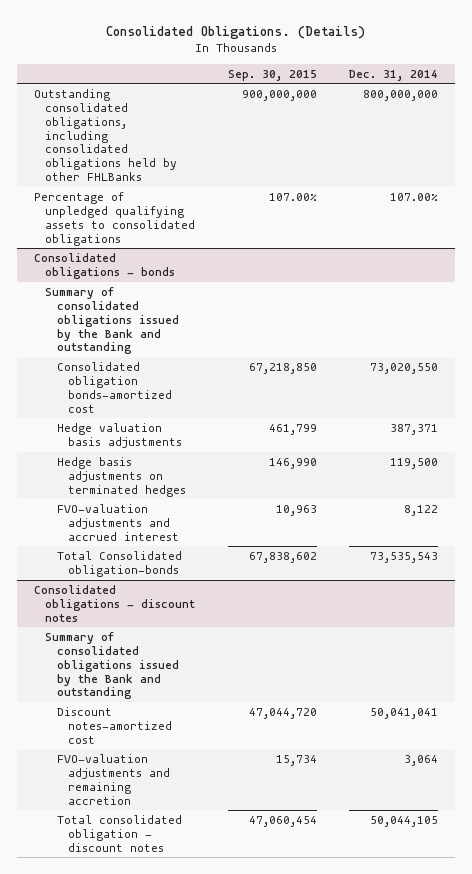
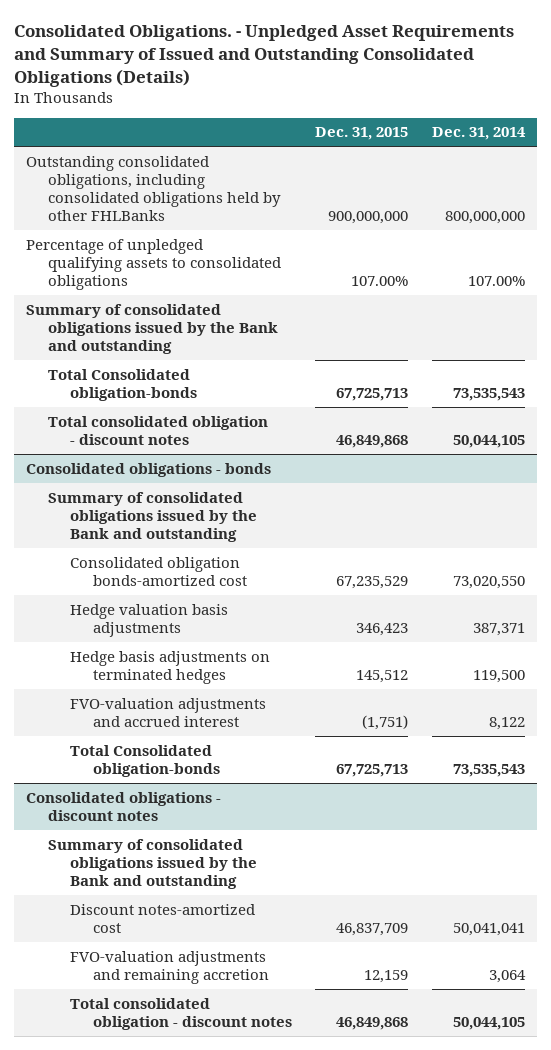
[106,25,366,39] Consolidated Obligations. (Details) -> [13,24,514,87] Consolidated Obligations. - Unpledged Asset Requirements and Summary of Issued and Outstanding Consolidated Obligations (Details)
[227,69,317,81] Sep. 30, 2015 -> none
none -> [315,127,409,141] Dec. 31, 2015
none -> [25,303,279,354] Summary of consolidated obligations issued by the Bank and outstanding
none -> [48,368,198,401] Total Consolidated obligation-bonds
none -> [48,415,269,445] Total consolidated obligation - discount notes

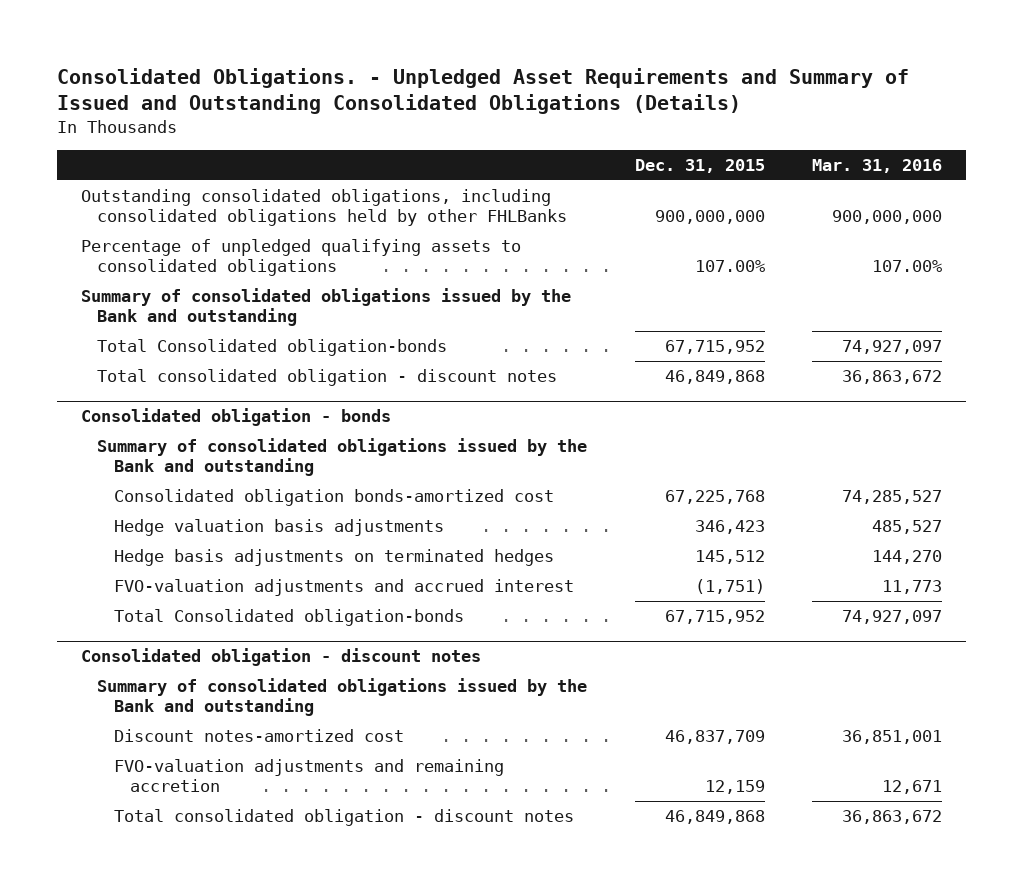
[432,127,527,141] Dec. 31, 2014 -> none
none -> [812,158,943,173] Mar. 31, 2016
[336,387,409,401] 67,725,713 -> [664,340,765,355] 67,715,952
[25,462,271,477] Consolidated obligations - bonds -> [81,408,392,427] Consolidated obligation - bonds
[336,575,409,589] 67,235,529 -> [664,490,765,505] 67,225,768
[336,763,409,777] 67,725,713 -> [664,610,765,625] 67,715,952
[25,791,221,821] Consolidated obligations - discount notes -> [81,648,482,667] Consolidated obligation - discount notes

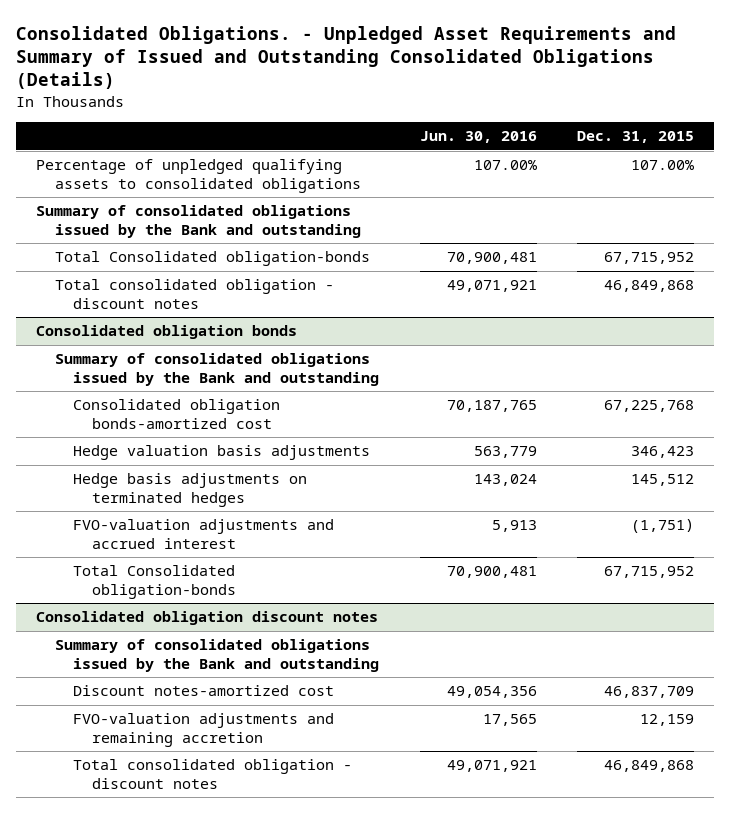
[812,158,943,173] Mar. 31, 2016 -> none
none -> [419,131,537,144] Jun. 30, 2016
[81,189,568,227] Outstanding consolidated obligations, including consolidated obligations held by other FHLBanks -> none
[81,408,392,427] Consolidated obligation - bonds -> [36,325,298,340] Consolidated obligation bonds
[81,648,482,667] Consolidated obligation - discount notes -> [36,611,379,626] Consolidated obligation discount notes

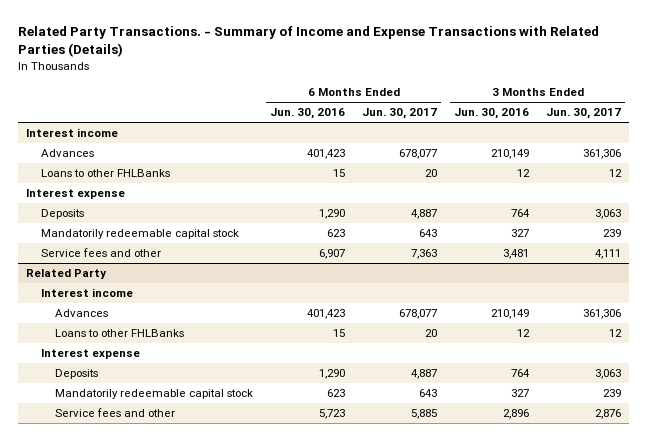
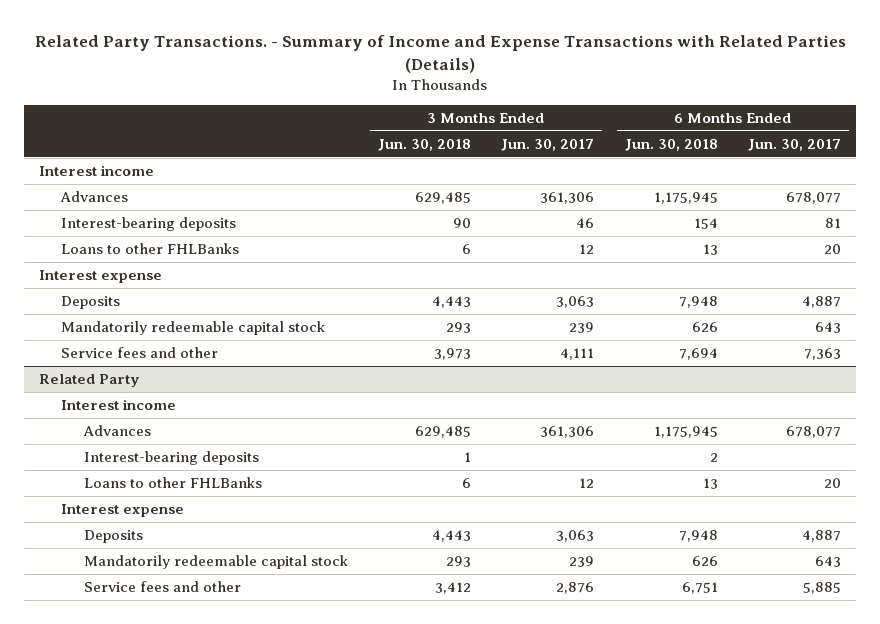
[270,108,346,120] Jun. 30, 2016 -> none
[454,108,530,120] Jun. 30, 2016 -> none
none -> [377,138,471,151] Jun. 30, 2018
none -> [624,138,718,151] Jun. 30, 2018
none -> [61,217,237,232] Interest-bearing deposits
none -> [83,451,259,466] Interest-bearing deposits

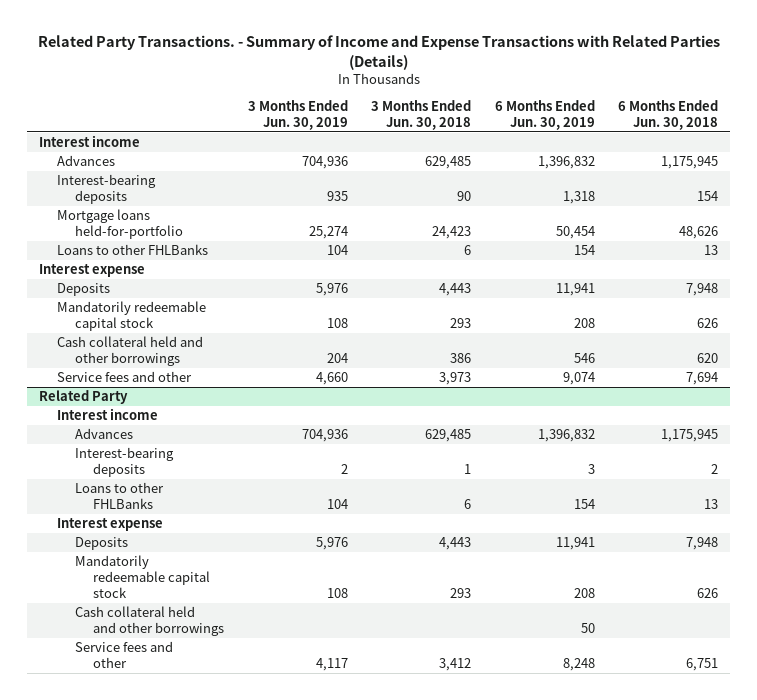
[501,138,595,151] Jun. 30, 2017 -> none
[748,138,842,151] Jun. 30, 2017 -> none
none -> [247,99,348,130] 3 Months Ended Jun. 30, 2019
none -> [494,99,595,130] 6 Months Ended Jun. 30, 2019
none -> [56,209,184,240] Mortgage loans held-for-portfolio
none -> [56,336,203,367] Cash collateral held and other borrowings
none -> [75,606,225,637] Cash collateral held and other borrowings

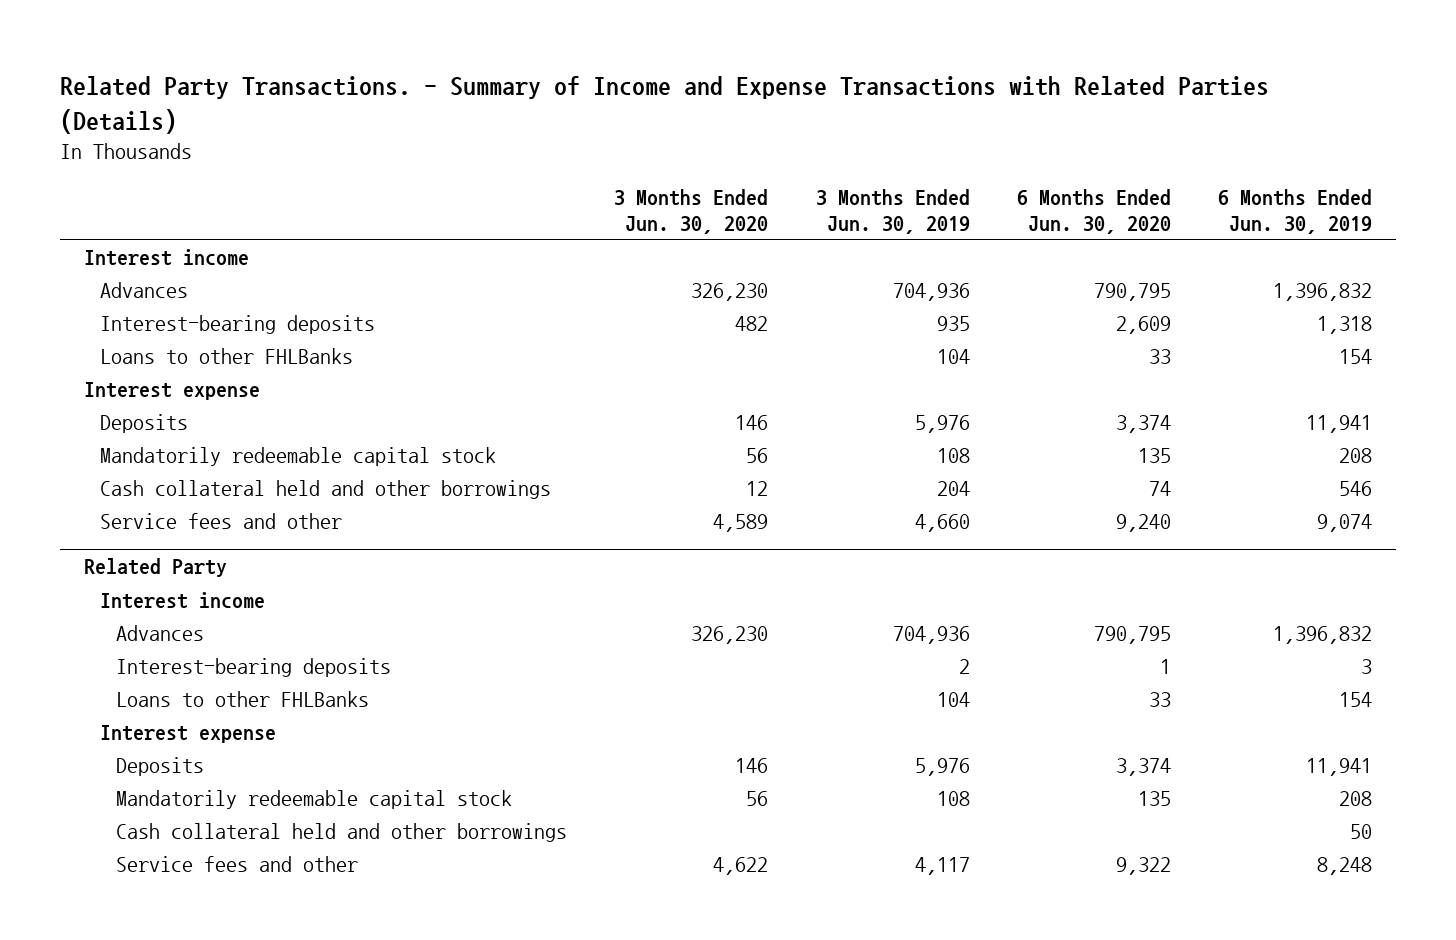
[371,99,472,130] 3 Months Ended Jun. 30, 2018 -> none
[618,99,719,130] 6 Months Ended Jun. 30, 2018 -> none
none -> [614,189,769,234] 3 Months Ended Jun. 30, 2020
none -> [1016,189,1171,234] 6 Months Ended Jun. 30, 2020
[56,209,184,240] Mortgage loans held-for-portfolio -> none

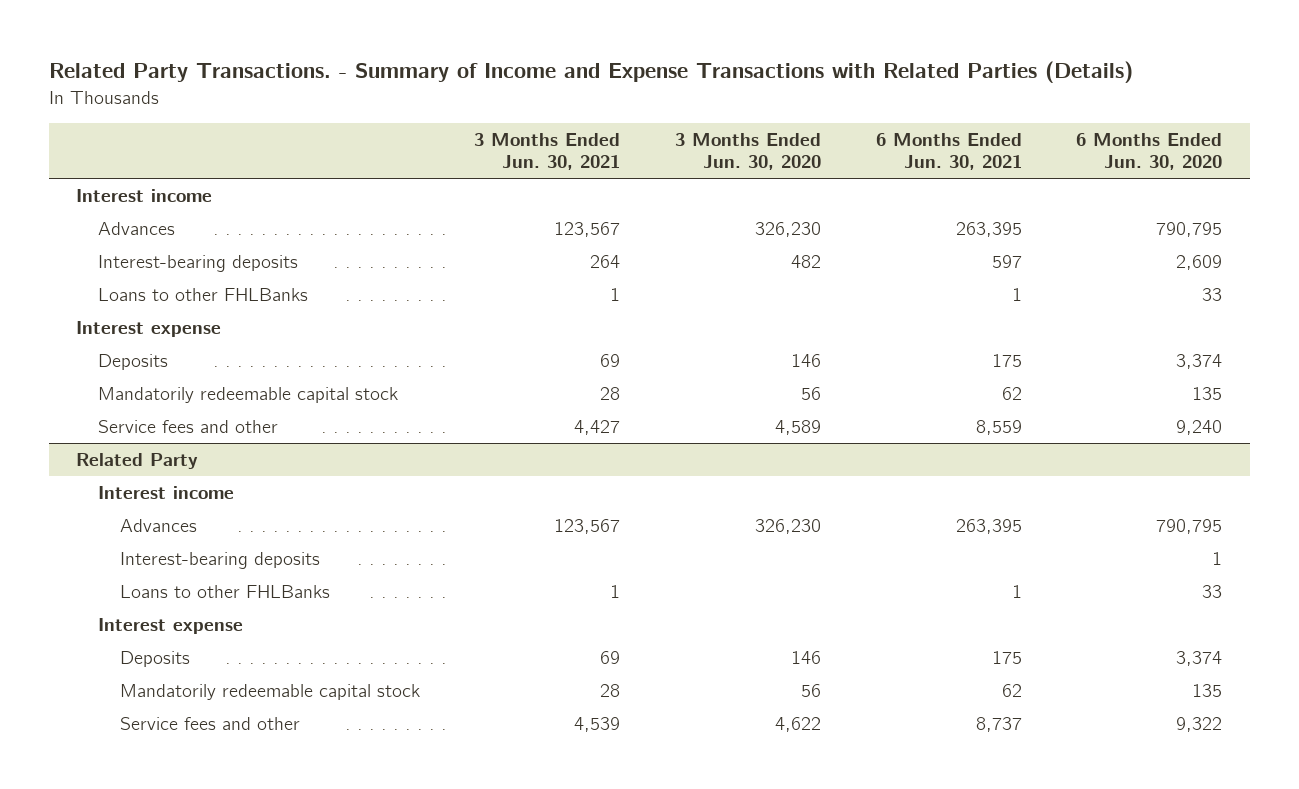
[815,189,970,234] 3 Months Ended Jun. 30, 2019 -> none
[1218,189,1373,234] 6 Months Ended Jun. 30, 2019 -> none
none -> [474,132,621,171] 3 Months Ended Jun. 30, 2021
none -> [875,132,1022,171] 6 Months Ended Jun. 30, 2021
[99,479,551,499] Cash collateral held and other borrowings -> none
[115,822,567,842] Cash collateral held and other borrowings -> none

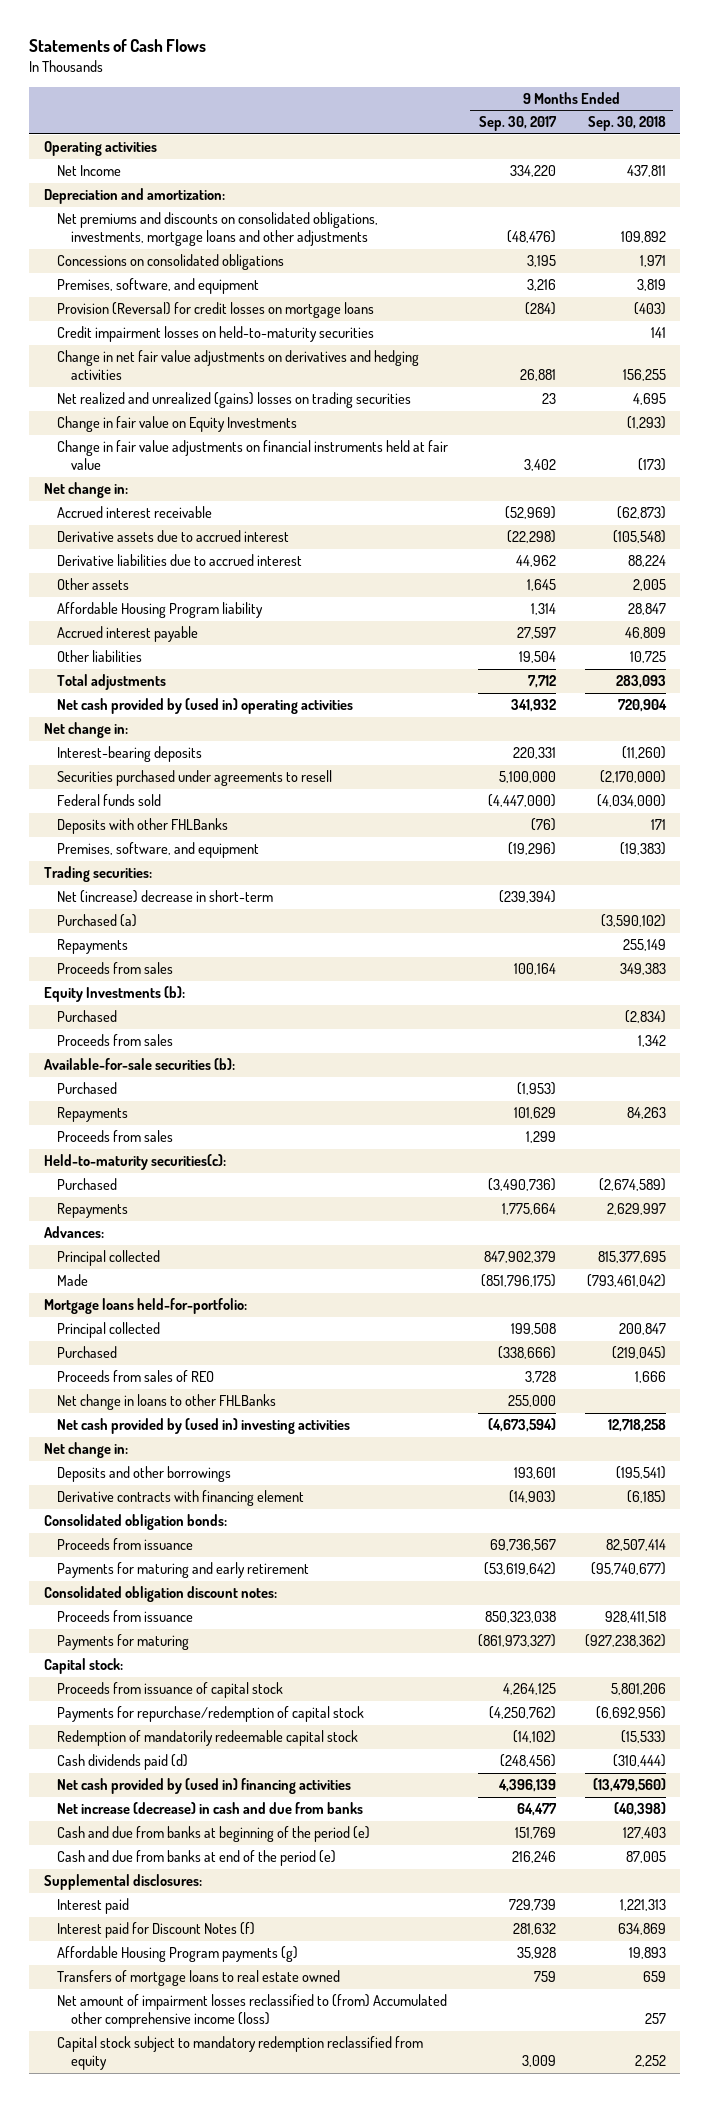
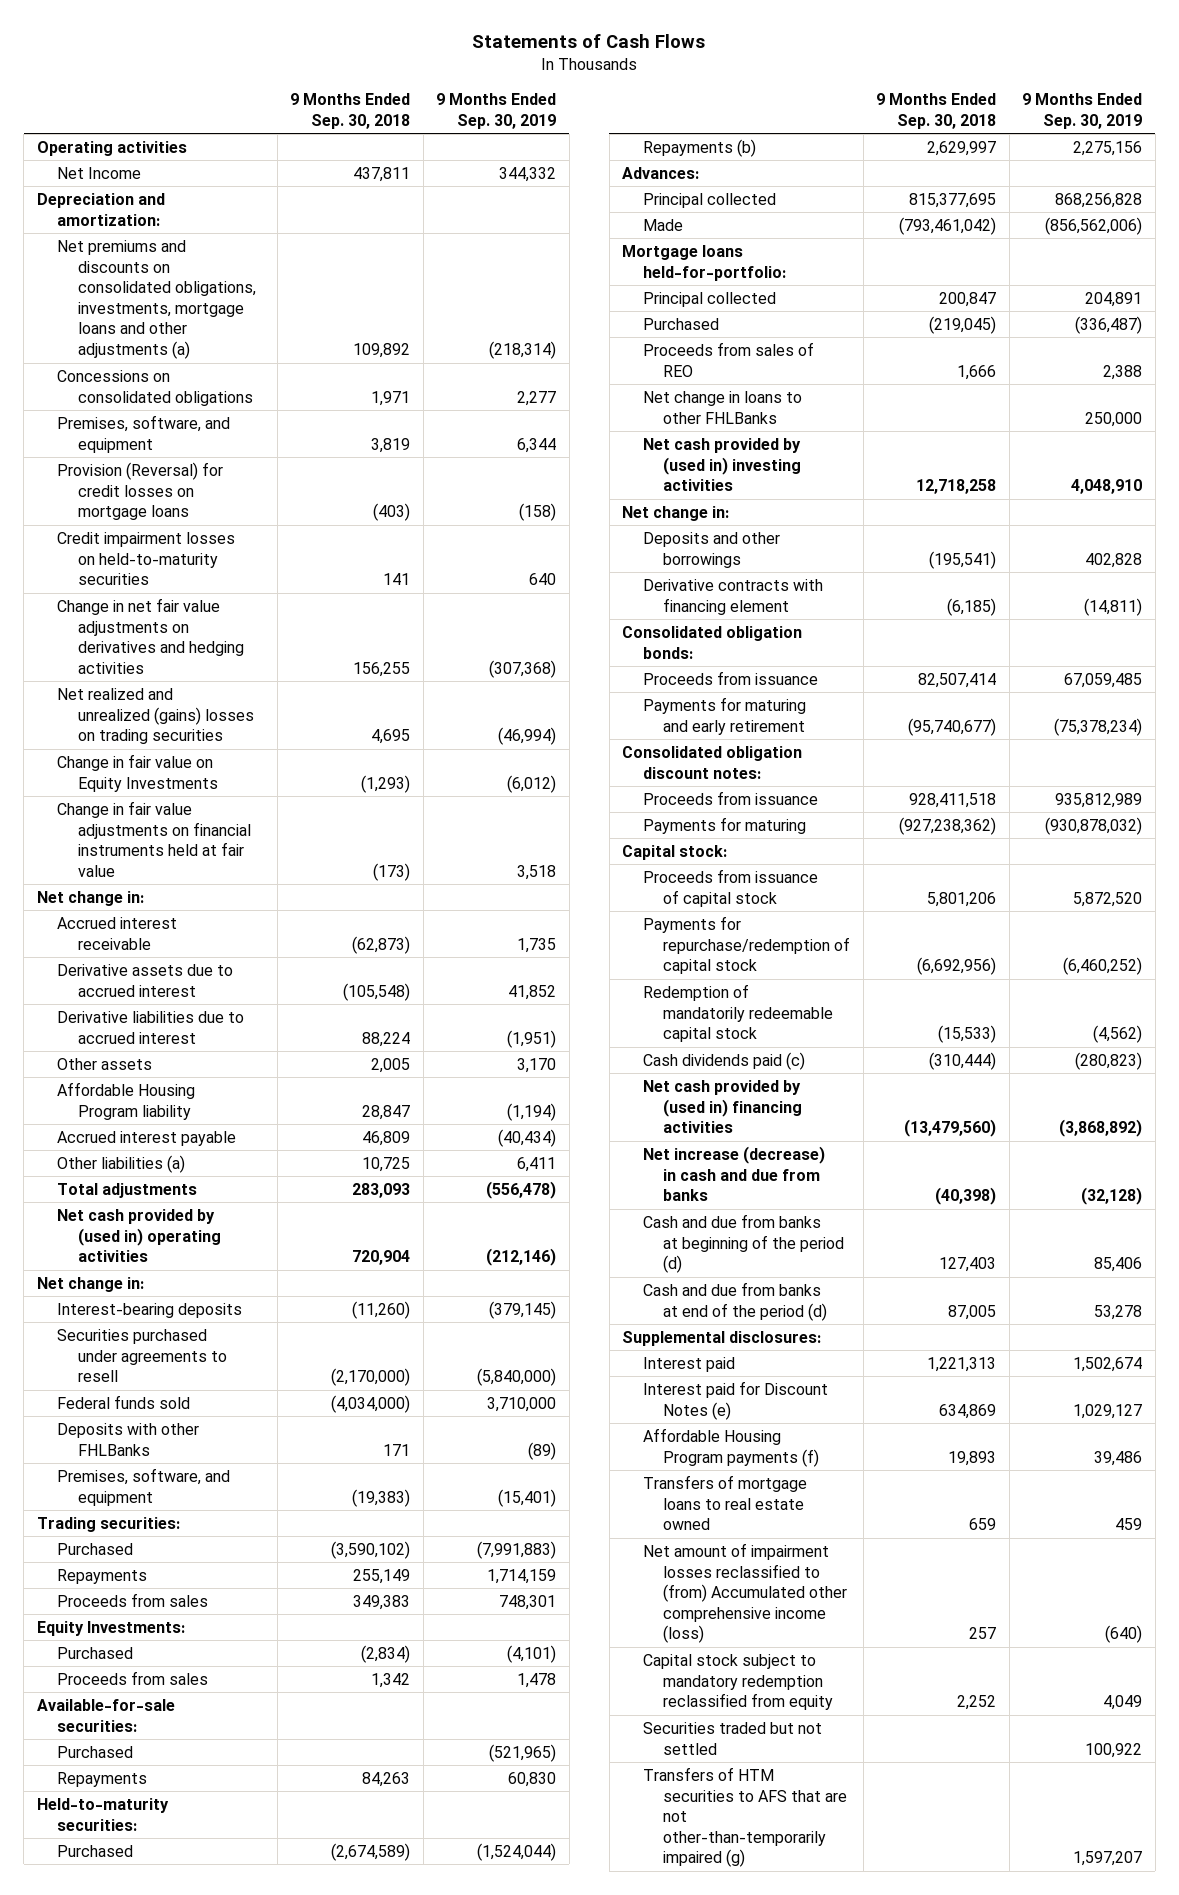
[478,116,557,132] Sep. 30, 2017 -> none
none -> [436,93,557,129] 9 Months Ended Sep. 30, 2019
[57,212,379,247] Net premiums and discounts on consolidated obligations, investments, mortgage loans and other adjustments -> [57,239,256,360] Net premiums and discounts on consolidated obligations, investments, mortgage loans and other adjustments (a)
[57,650,143,663] Other liabilities -> [57,1154,186,1173] Other liabilities (a)
[57,890,274,904] Net (increase) decrease in short-term -> none
[57,914,138,928] Purchased (a) -> [57,1542,134,1555] Purchased
[44,986,186,1003] Equity Investments (b): -> [36,1620,185,1636] Equity Investments:
[44,1058,236,1071] Available-for-sale securities (b): -> [36,1698,175,1732] Available-for-sale securities:
[57,1130,174,1143] Proceeds from sales -> none
[44,1154,227,1171] Held-to-maturity securities(c): -> [36,1797,169,1831] Held-to-maturity securities:
[57,1203,129,1219] Repayments -> [642,138,756,157] Repayments (b)
[57,1754,189,1771] Cash dividends paid (d) -> [642,1051,805,1070] Cash dividends paid (c)
[57,1826,371,1843] Cash and due from banks at beginning of the period (e) -> [642,1213,845,1274] Cash and due from banks at beginning of the period (d)
[57,1850,337,1867] Cash and due from banks at end of the period (e) -> [642,1281,828,1321] Cash and due from banks at end of the period (d)
[57,1922,256,1939] Interest paid for Discount Notes (f) -> [642,1380,828,1420] Interest paid for Discount Notes (e)
[57,1946,299,1963] Affordable Housing Program payments (g) -> [642,1427,820,1467] Affordable Housing Program payments (f)
none -> [642,1721,822,1755] Securities traded but not settled
none -> [642,1766,848,1868] Transfers of HTM securities to AFS that are not other-than-temporarily impaired (g)

